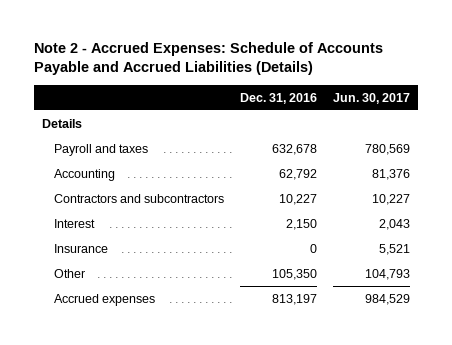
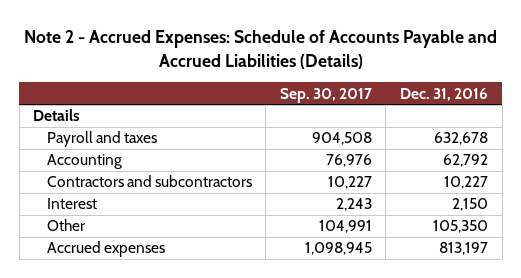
[333,92,411,104] Jun. 30, 2017 -> none
none -> [279,87,372,103] Sep. 30, 2017
[54,243,109,253] Insurance -> none

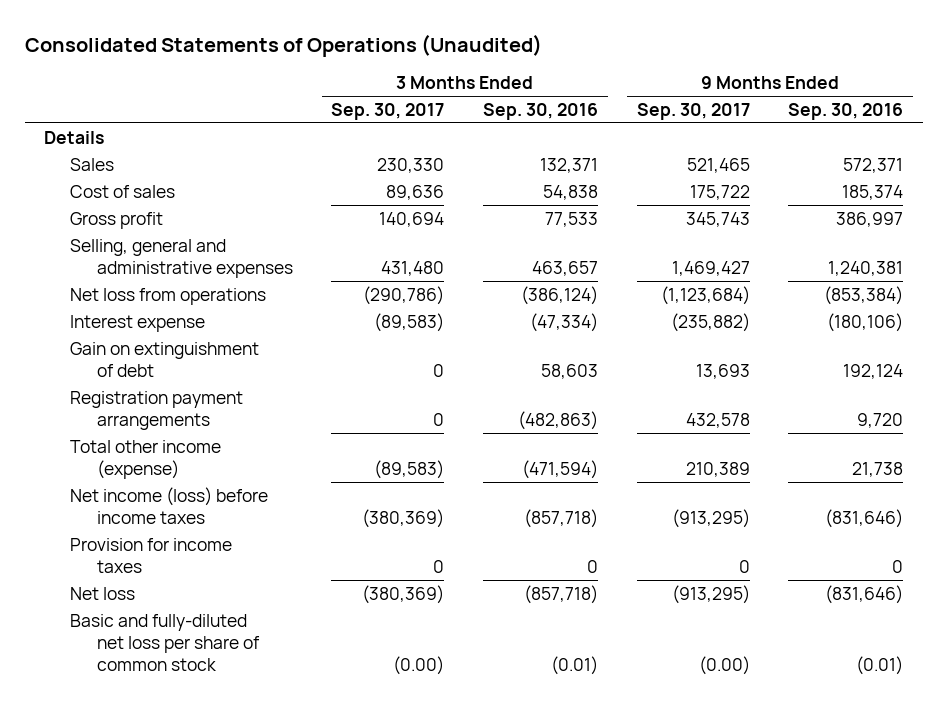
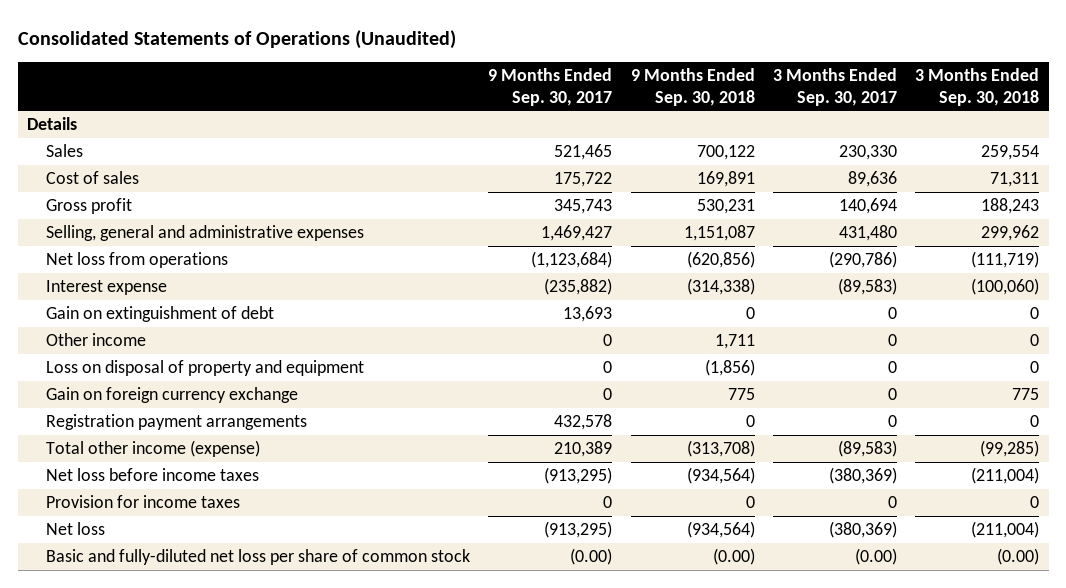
[483,102,599,120] Sep. 30, 2016 -> none
[788,102,904,120] Sep. 30, 2016 -> none
none -> [630,68,755,106] 9 Months Ended Sep. 30, 2018
none -> [915,68,1040,106] 3 Months Ended Sep. 30, 2018
none -> [45,333,146,347] Other income
none -> [45,360,364,377] Loss on disposal of property and equipment
none -> [45,387,298,404] Gain on foreign currency exchange
[70,486,269,525] Net income (loss) before income taxes -> [45,468,259,482] Net loss before income taxes

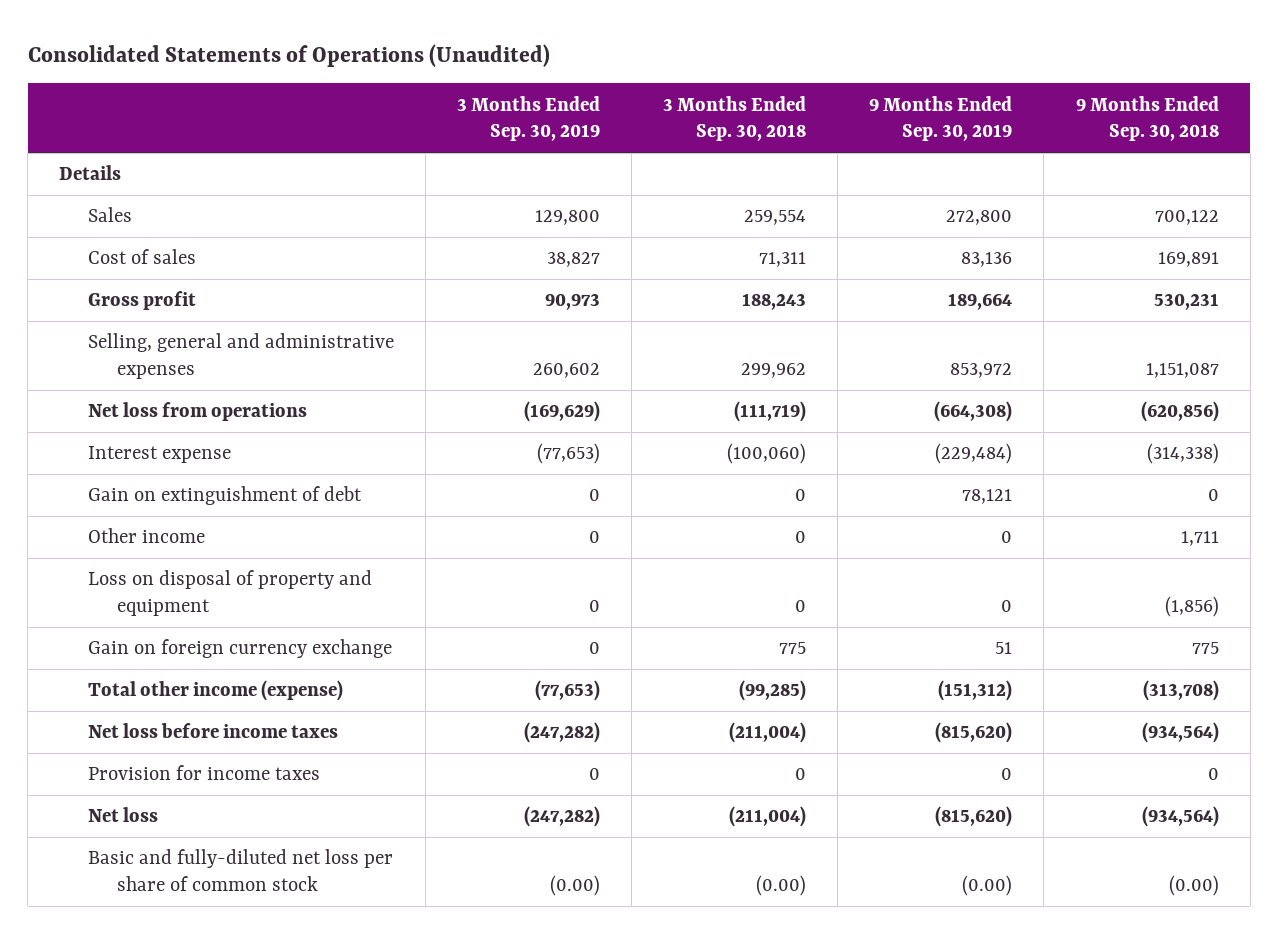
[488,68,613,106] 9 Months Ended Sep. 30, 2017 -> none
[773,68,898,106] 3 Months Ended Sep. 30, 2017 -> none
none -> [457,95,601,142] 3 Months Ended Sep. 30, 2019
none -> [869,95,1013,142] 9 Months Ended Sep. 30, 2019
[45,414,307,431] Registration payment arrangements -> none

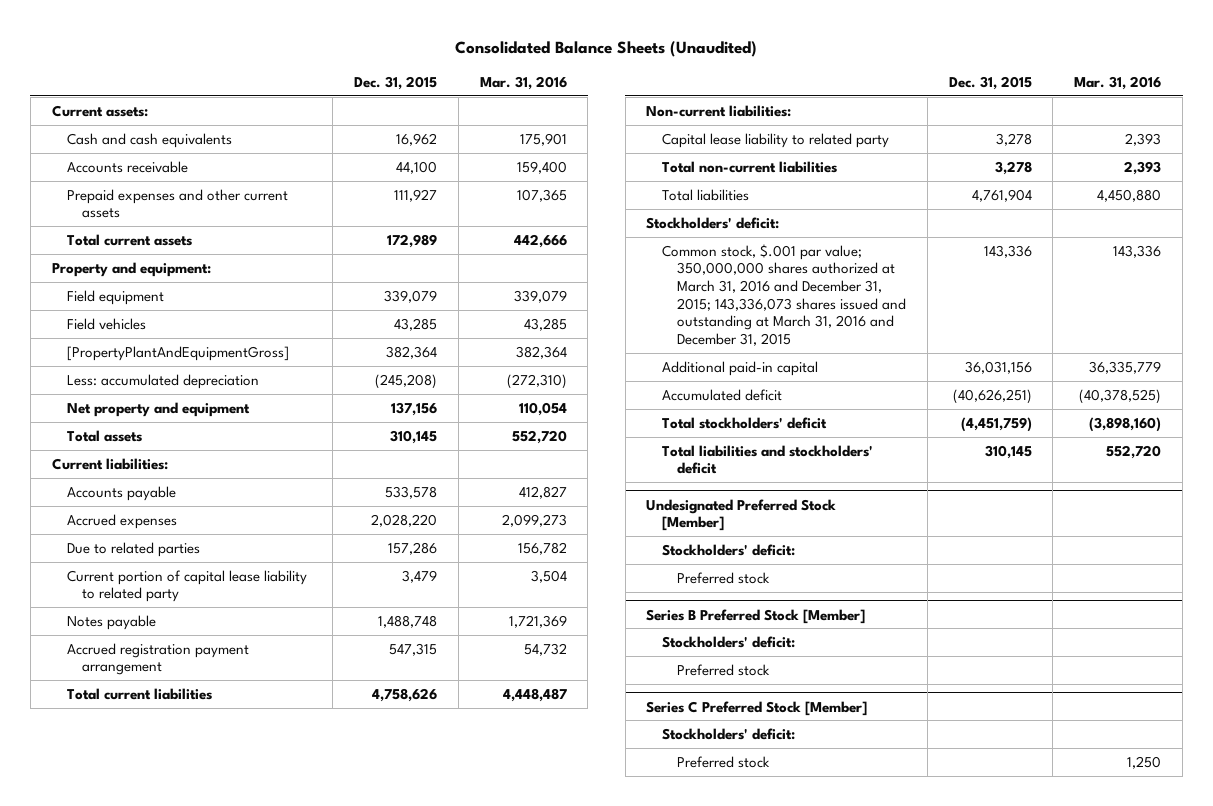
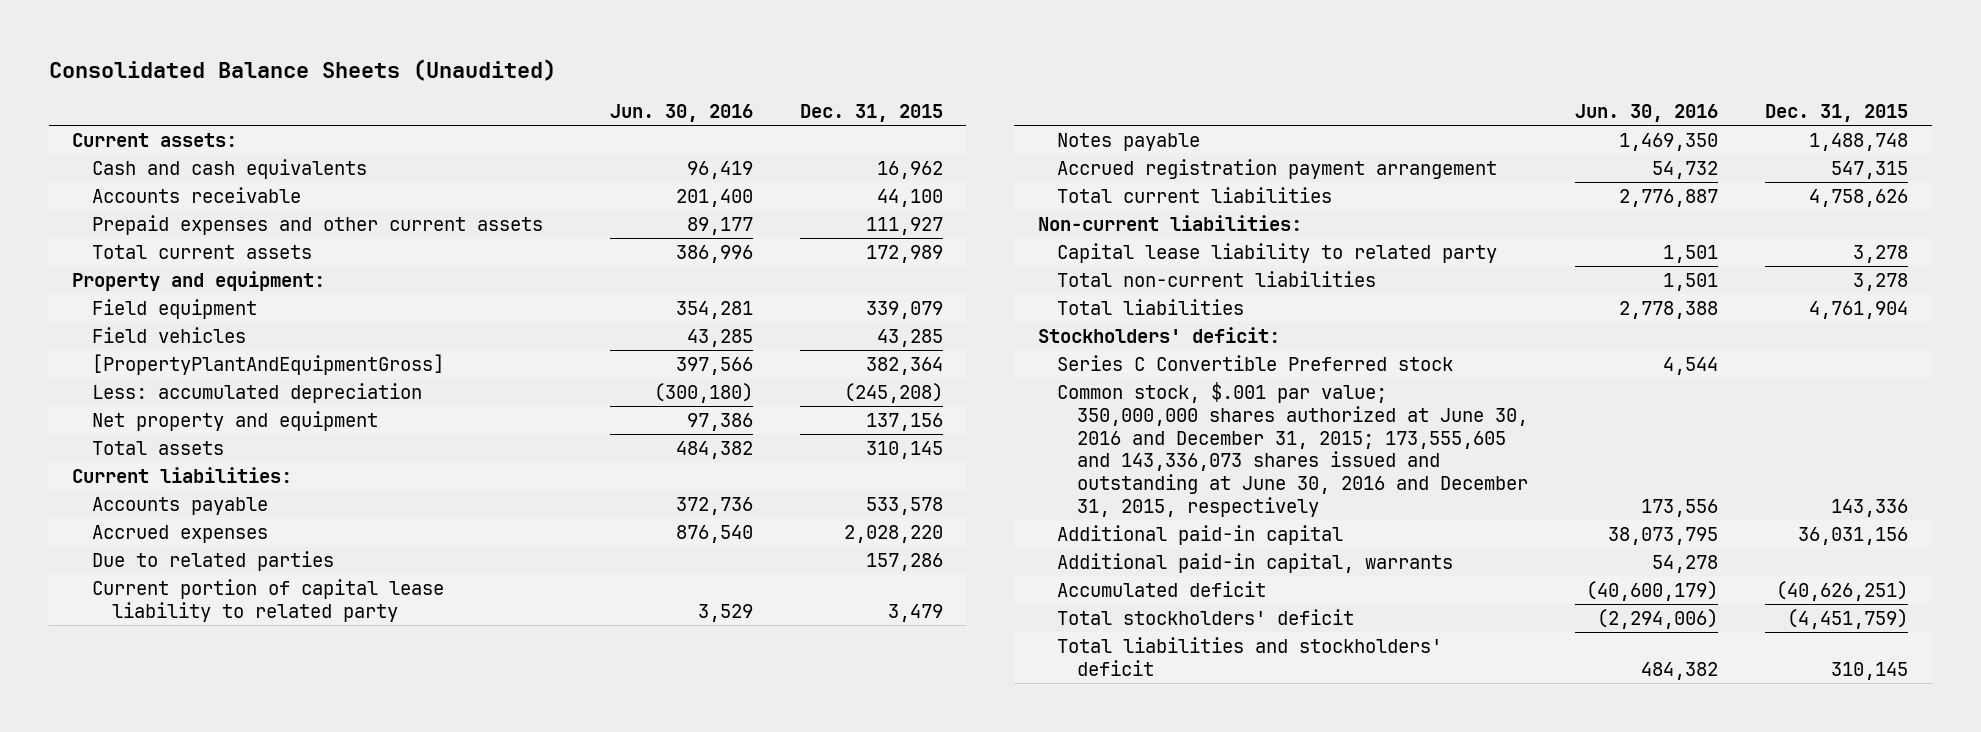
[479,75,567,90] Mar. 31, 2016 -> none
none -> [609,104,753,123] Jun. 30, 2016
none -> [1057,355,1454,372] Series C Convertible Preferred stock
[661,243,906,346] Common stock, $.001 par value; 350,000,000 shares authorized at March 31, 2016 and December 31, 2015; 143,336,073 shares issued and outstanding at March 31, 2016 and December 31, 2015 -> [1057,382,1529,518] Common stock, $.001 par value; 350,000,000 shares authorized at June 30, 2016 and December 31, 2015; 173,555,605 and 143,336,073 shares issued and outstanding at June 30, 2016 and December 31, 2015, respectively
none -> [1057,553,1454,574] Additional paid-in capital, warrants
[646,498,837,532] Undesignated Preferred Stock [Member] -> none
[661,543,795,556] Stockholders' deficit: -> none
[676,571,770,584] Preferred stock -> none
[646,608,866,624] Series B Preferred Stock [Member] -> none
[661,635,795,648] Stockholders' deficit: -> none
[676,663,770,676] Preferred stock -> none
[646,700,868,716] Series C Preferred Stock [Member] -> none
[661,727,795,740] Stockholders' deficit: -> none
[676,755,770,768] Preferred stock -> none

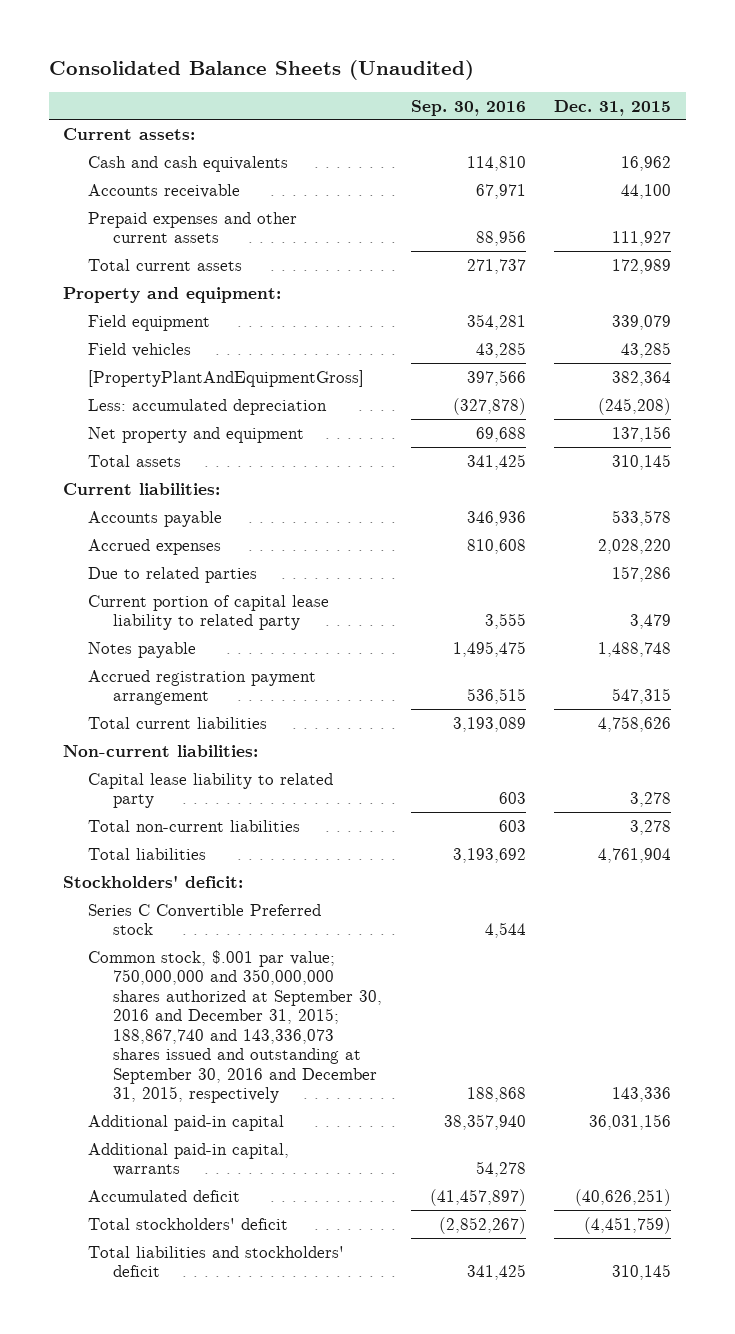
[609,104,753,123] Jun. 30, 2016 -> none
none -> [410,99,526,116] Sep. 30, 2016
[1057,382,1529,518] Common stock, $.001 par value; 350,000,000 shares authorized at June 30, 2016 and December 31, 2015; 173,555,605 and 143,336,073 shares issued and outstanding at June 30, 2016 and December 31, 2015, respectively -> [88,949,383,1104] Common stock, $.001 par value; 750,000,000 and 350,000,000 shares authorized at September 30, 2016 and December 31, 2015; 188,867,740 and 143,336,073 shares issued and outstanding at September 30, 2016 and December 31, 2015, respectively

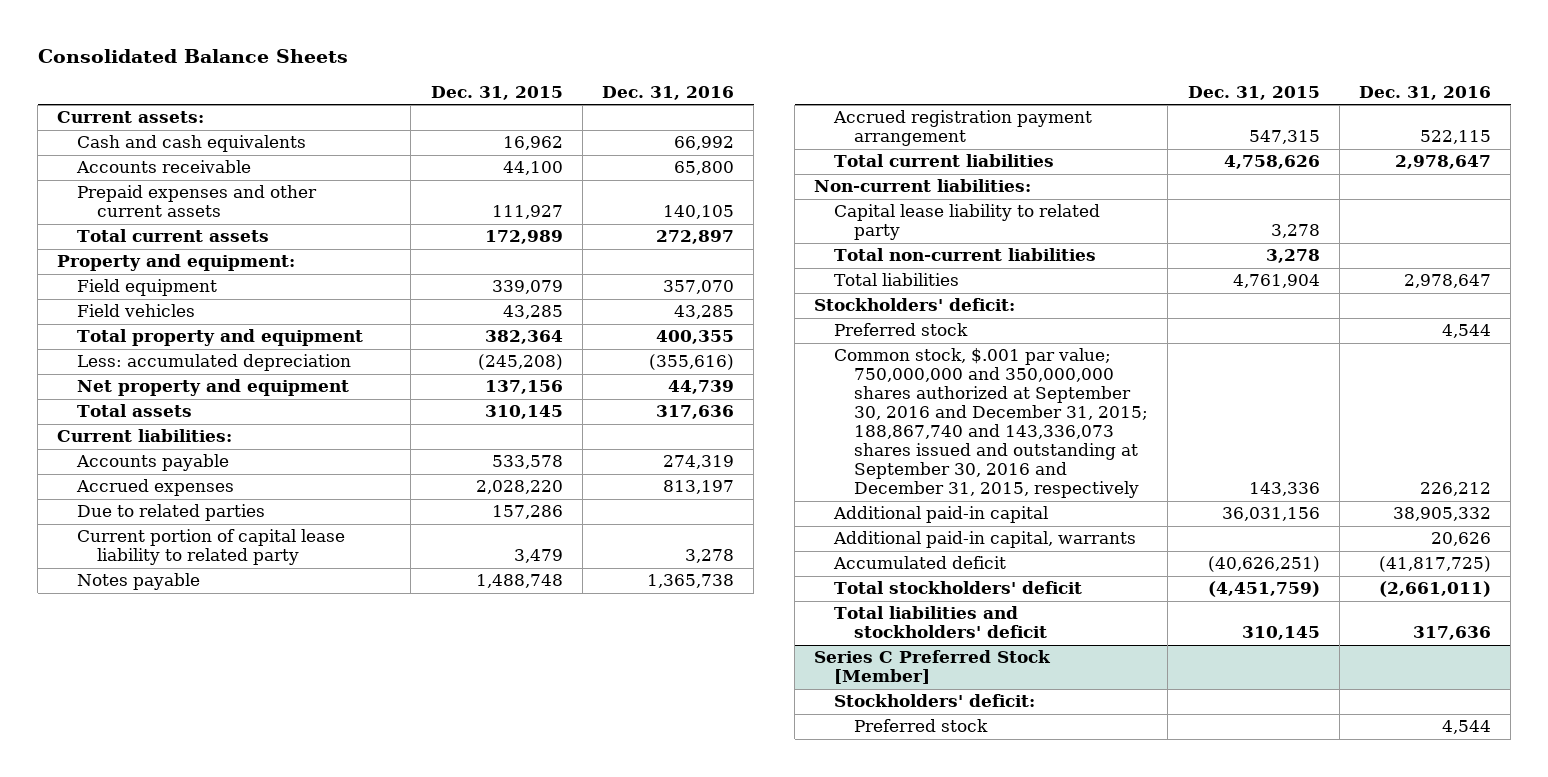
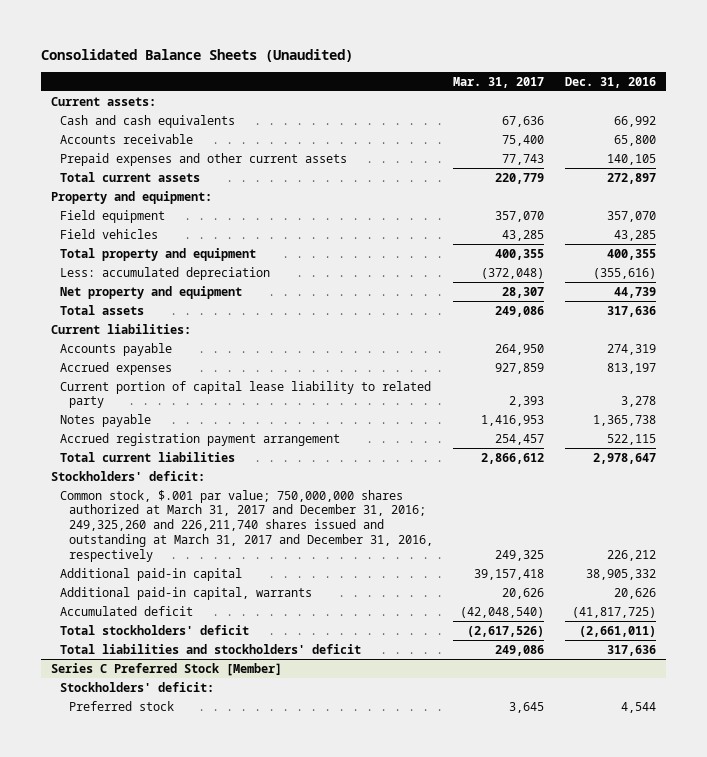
[37,49,348,64] Consolidated Balance Sheets -> [41,48,354,62] Consolidated Balance Sheets (Unaudited)
[430,85,563,100] Dec. 31, 2015 -> none
none -> [453,76,545,88] Mar. 31, 2017
[77,504,266,522] Due to related parties -> none
[814,179,1032,193] Non-current liabilities: -> none
[834,204,1101,241] Capital lease liability to related party -> none
[834,248,1097,262] Total non-current liabilities -> none
[834,273,960,287] Total liabilities -> none
[834,323,969,337] Preferred stock -> none
[834,348,1149,499] Common stock, $.001 par value; 750,000,000 and 350,000,000 shares authorized at September 30, 2016 and December 31, 2015; 188,867,740 and 143,336,073 shares issued and outstanding at September 30, 2016 and December 31, 2015, respectively -> [59,489,433,562] Common stock, $.001 par value; 750,000,000 shares authorized at March 31, 2017 and December 31, 2016; 249,325,260 and 226,211,740 shares issued and outstanding at March 31, 2017 and December 31, 2016, respectively

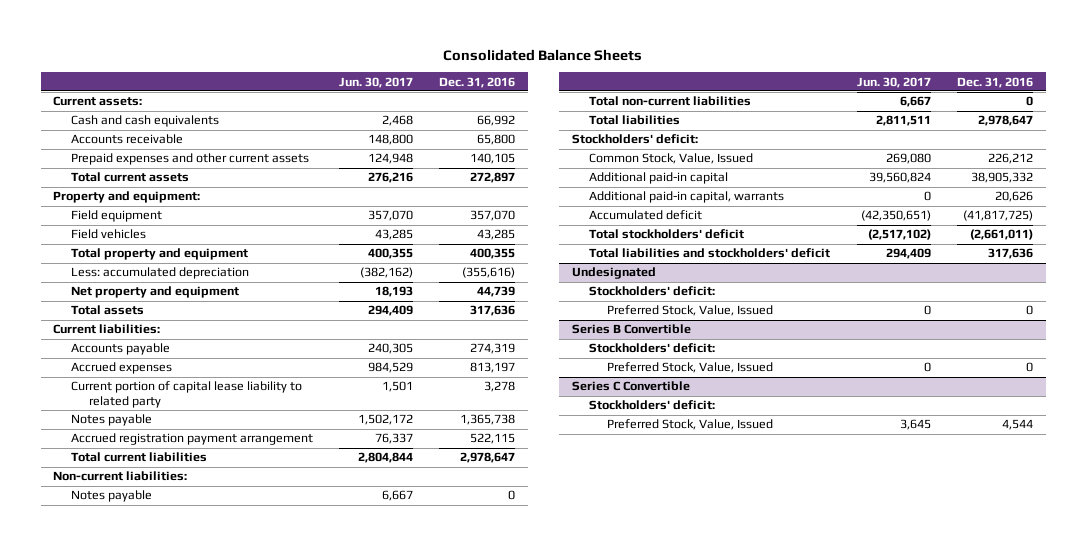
[41,48,354,62] Consolidated Balance Sheets (Unaudited) -> [443,48,643,61] Consolidated Balance Sheets
[453,76,545,88] Mar. 31, 2017 -> none
none -> [339,76,414,88] Jun. 30, 2017
none -> [53,471,188,482] Non-current liabilities:
none -> [71,490,153,503] Notes payable
none -> [589,96,752,107] Total non-current liabilities
none -> [589,115,681,126] Total liabilities
[59,489,433,562] Common stock, $.001 par value; 750,000,000 shares authorized at March 31, 2017 and December 31, 2016; 249,325,260 and 226,211,740 shares issued and outstanding at March 31, 2017 and December 31, 2016, respectively -> [589,153,754,165] Common Stock, Value, Issued
[51,662,283,676] Series C Preferred Stock [Member] -> none
none -> [571,267,656,280] Undesignated
[68,700,174,711] Preferred stock -> [607,305,774,317] Preferred Stock, Value, Issued
[620,701,656,713] 4,544 -> [1025,305,1033,316] 0
none -> [571,324,691,335] Series B Convertible
none -> [589,343,716,354] Stockholders' deficit:
none -> [607,362,774,374] Preferred Stock, Value, Issued
none -> [571,381,690,392] Series C Convertible
none -> [589,400,716,411] Stockholders' deficit:
none -> [607,419,774,431] Preferred Stock, Value, Issued

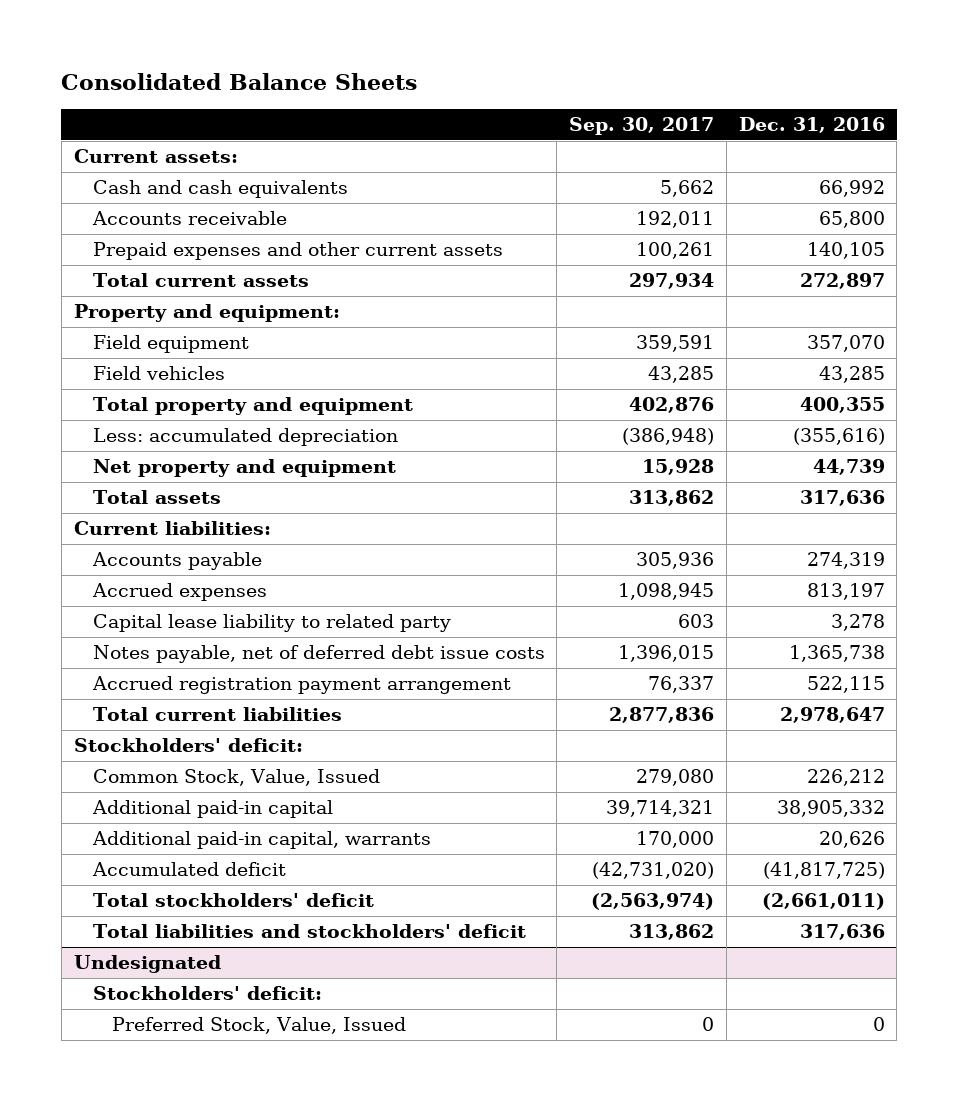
[339,76,414,88] Jun. 30, 2017 -> none
none -> [569,117,715,136] Sep. 30, 2017
[71,381,303,409] Current portion of capital lease liability to related party -> [92,614,451,633] Capital lease liability to related party
[71,414,153,427] Notes payable -> [92,645,545,664] Notes payable, net of deferred debt issue costs
[53,471,188,482] Non-current liabilities: -> none
[71,490,153,503] Notes payable -> none
[589,96,752,107] Total non-current liabilities -> none
[589,115,681,126] Total liabilities -> none
[571,324,691,335] Series B Convertible -> none
[589,343,716,354] Stockholders' deficit: -> none
[607,362,774,374] Preferred Stock, Value, Issued -> none
[571,381,690,392] Series C Convertible -> none
[589,400,716,411] Stockholders' deficit: -> none
[607,419,774,431] Preferred Stock, Value, Issued -> none

